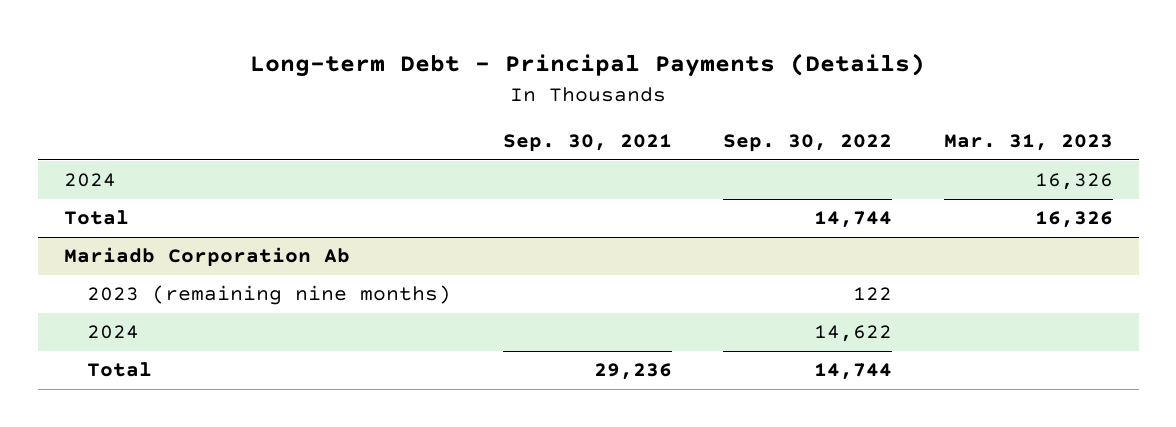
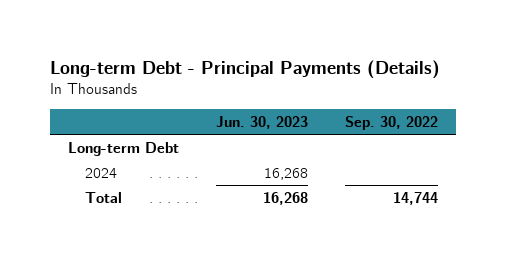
[502,134,672,153] Sep. 30, 2021 -> none
[943,134,1113,152] Mar. 31, 2023 -> none
none -> [215,115,308,129] Jun. 30, 2023
none -> [68,141,180,156] Long-term Debt
[63,247,350,268] Mariadb Corporation Ab -> none
[87,285,452,306] 2023 (remaining nine months) -> none
[87,325,140,340] 2024 -> none
[87,362,153,378] Total -> none

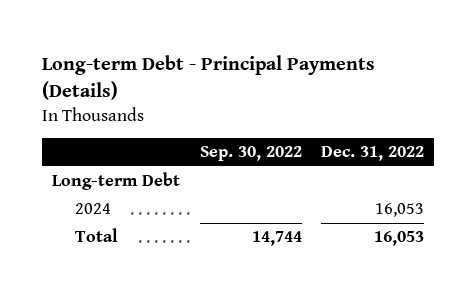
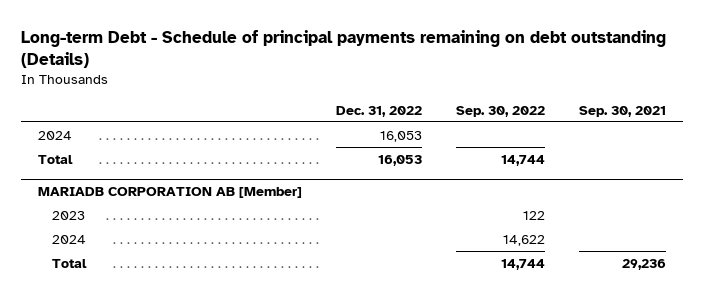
[42,54,376,100] Long-term Debt - Principal Payments (Details) -> [20,29,666,68] Long-term Debt - Schedule of principal payments remaining on debt outstanding (Details)
none -> [579,105,667,117] Sep. 30, 2021
[52,172,181,191] Long-term Debt -> none
none -> [37,186,302,198] MARIADB CORPORATION AB [Member]
none -> [51,210,85,220] 2023
none -> [51,234,86,244] 2024
none -> [51,258,87,268] Total

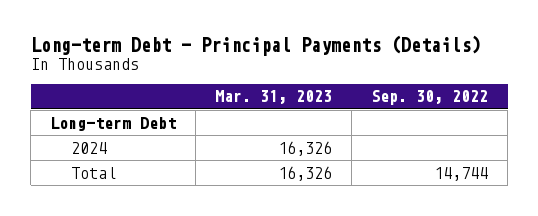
[20,29,666,68] Long-term Debt - Schedule of principal payments remaining on debt outstanding (Details) -> [30,34,481,56] Long-term Debt - Principal Payments (Details)
[335,105,422,117] Dec. 31, 2022 -> none
[579,105,667,117] Sep. 30, 2021 -> none
none -> [215,90,333,105] Mar. 31, 2023
none -> [50,116,177,131] Long-term Debt
[37,186,302,198] MARIADB CORPORATION AB [Member] -> none
[51,210,85,220] 2023 -> none
[51,234,86,244] 2024 -> none
[51,258,87,268] Total -> none

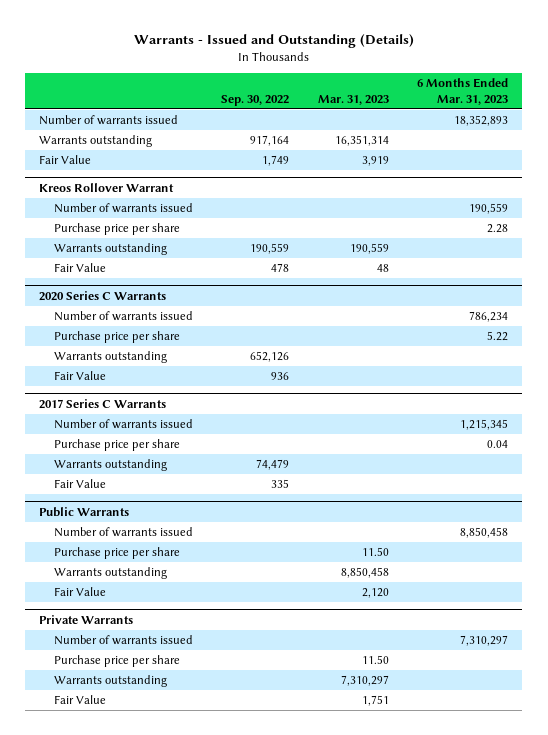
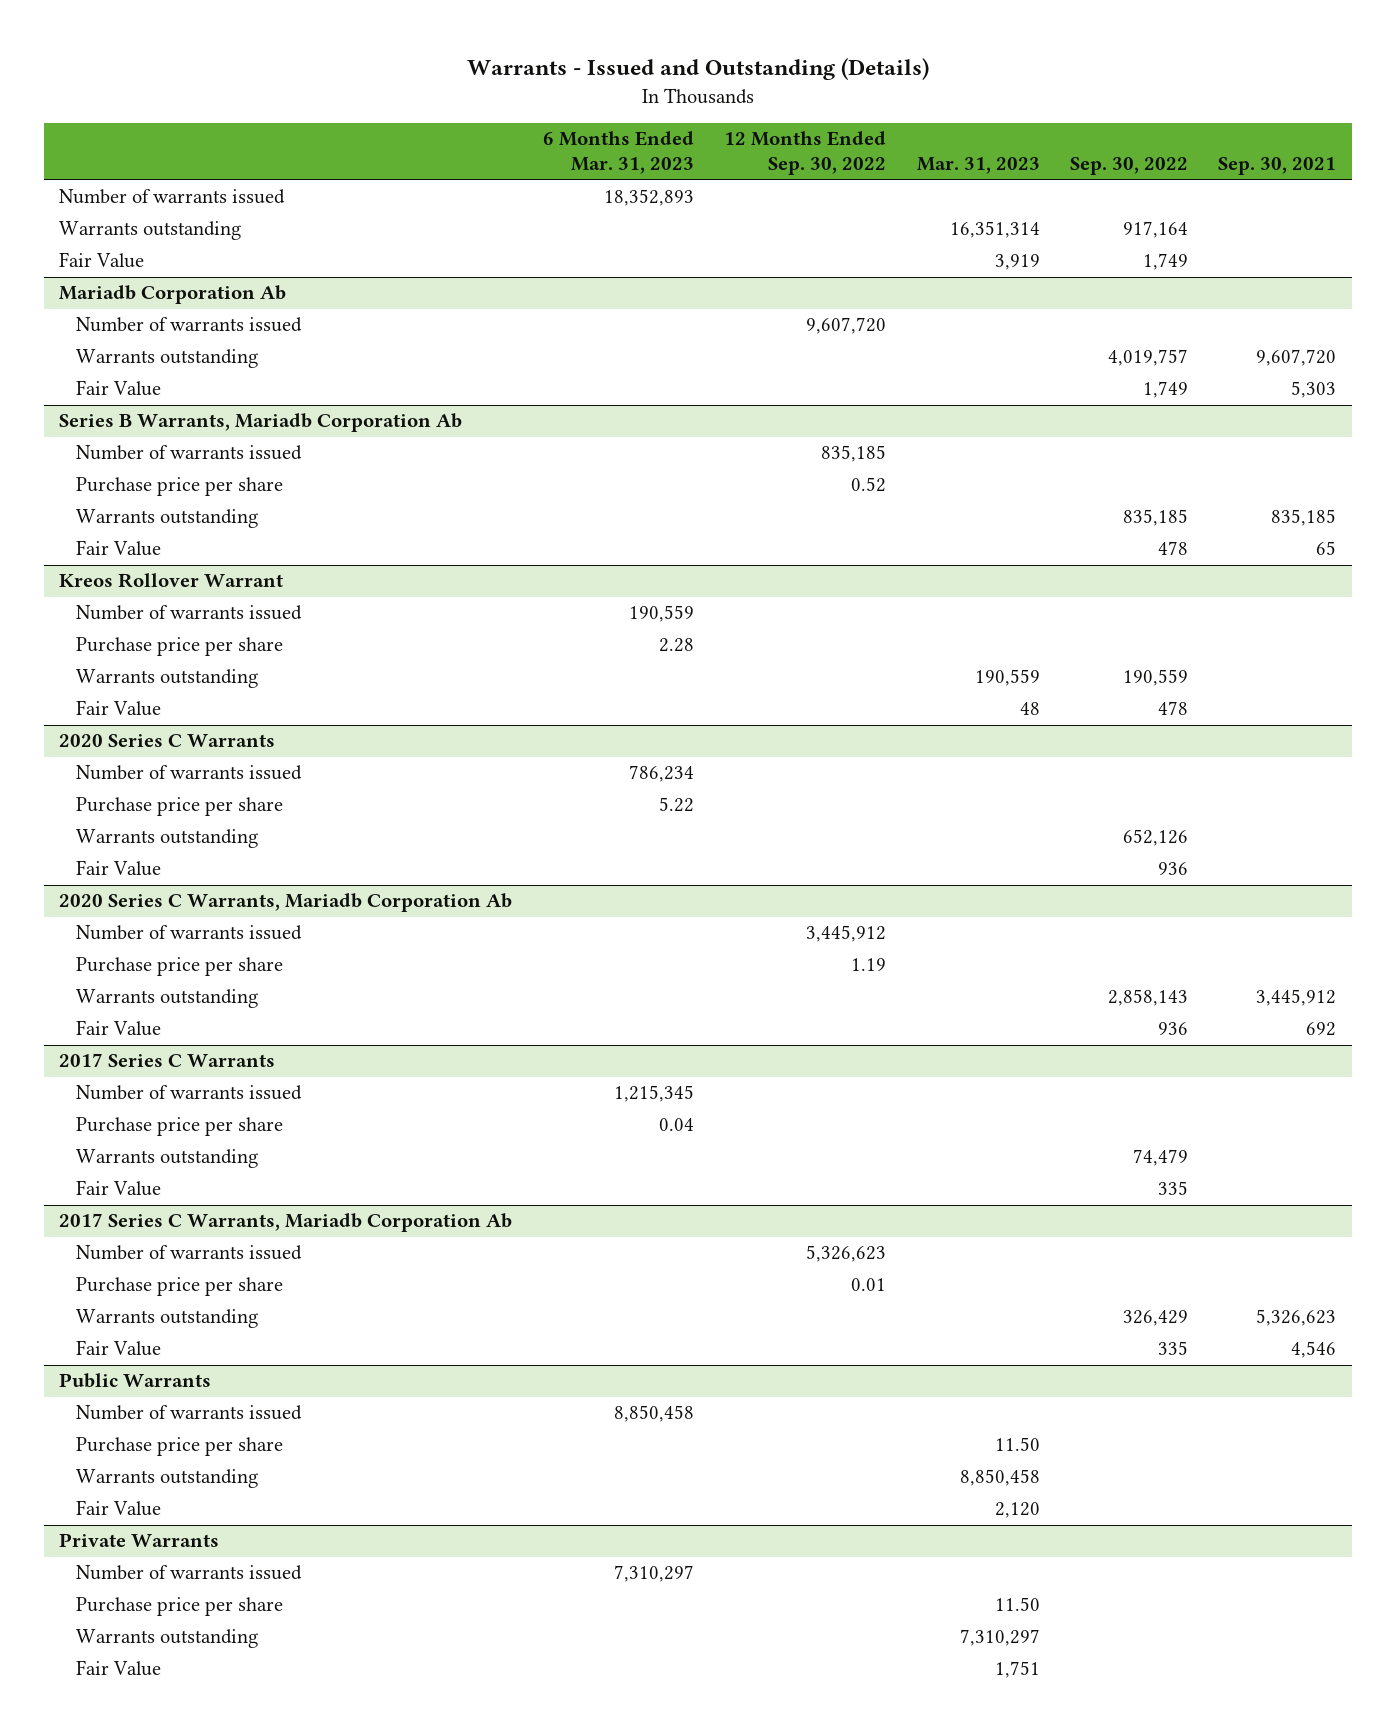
none -> [724,131,887,176] 12 Months Ended Sep. 30, 2022
none -> [1218,157,1337,176] Sep. 30, 2021
none -> [59,285,287,305] Mariadb Corporation Ab
none -> [75,317,302,333] Number of warrants issued
none -> [75,349,258,369] Warrants outstanding
none -> [75,380,161,397] Fair Value
none -> [59,413,463,433] Series B Warrants, Mariadb Corporation Ab
none -> [75,445,302,461] Number of warrants issued
none -> [75,477,283,497] Purchase price per share
none -> [75,509,258,529] Warrants outstanding
none -> [75,540,161,557] Fair Value
none -> [59,893,513,913] 2020 Series C Warrants, Mariadb Corporation Ab
none -> [75,925,302,941] Number of warrants issued
none -> [75,957,283,977] Purchase price per share
none -> [75,989,258,1009] Warrants outstanding
none -> [75,1020,161,1037] Fair Value
none -> [59,1213,513,1233] 2017 Series C Warrants, Mariadb Corporation Ab
none -> [75,1245,302,1261] Number of warrants issued
none -> [75,1277,283,1297] Purchase price per share
none -> [75,1309,258,1329] Warrants outstanding
none -> [75,1340,161,1357] Fair Value

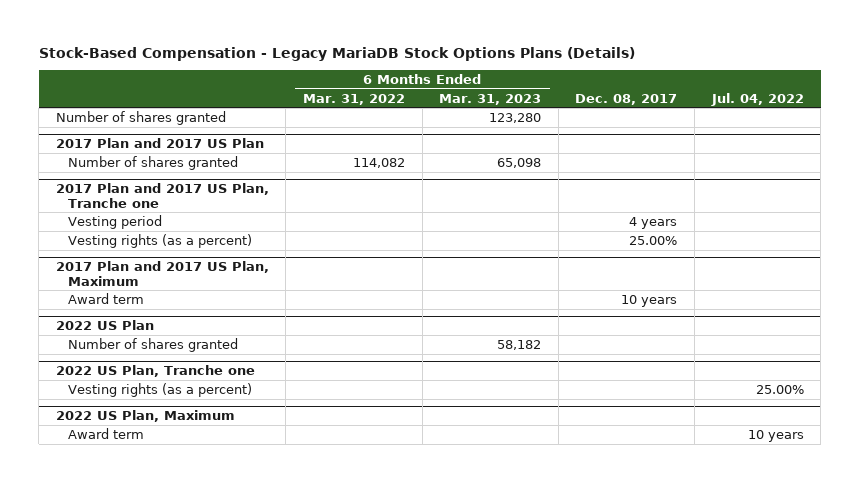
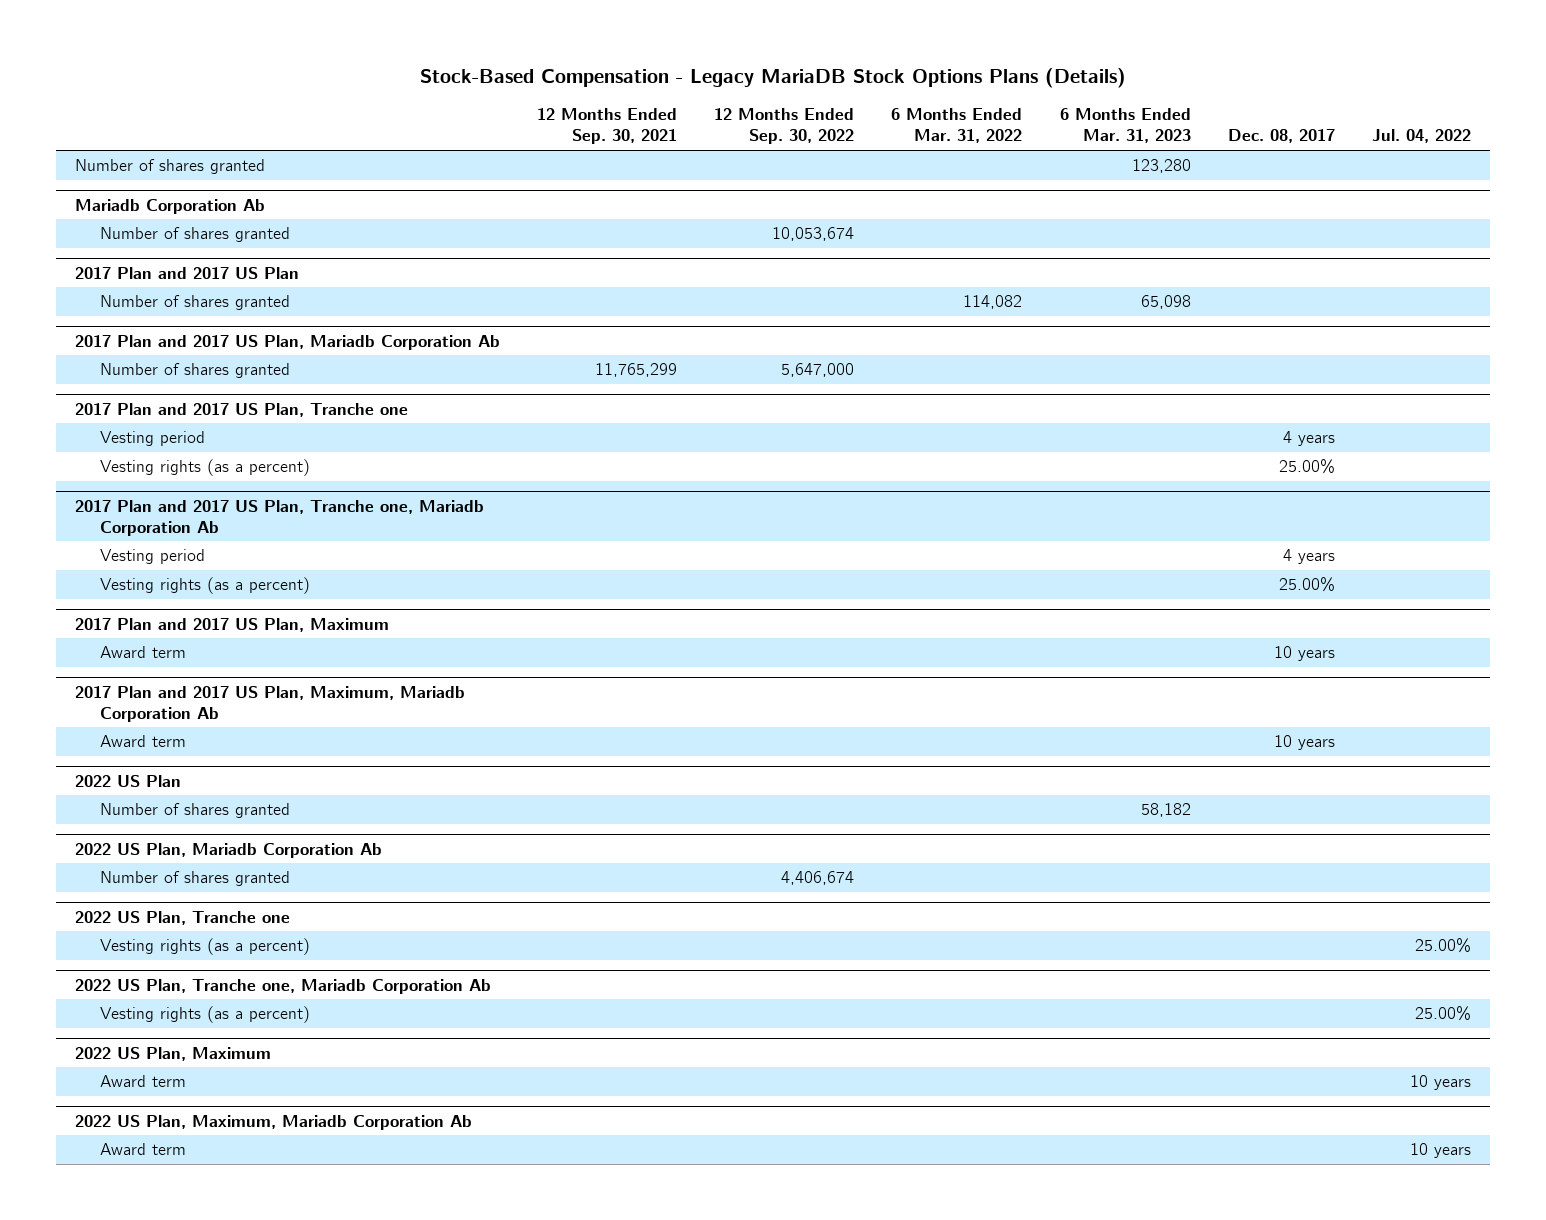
none -> [537,108,678,145] 12 Months Ended Sep. 30, 2021
none -> [714,108,855,145] 12 Months Ended Sep. 30, 2022
none -> [74,198,265,214] Mariadb Corporation Ab
none -> [100,227,291,243] Number of shares granted
none -> [74,334,500,350] 2017 Plan and 2017 US Plan, Mariadb Corporation Ab
none -> [100,363,291,379] Number of shares granted
none -> [74,499,484,536] 2017 Plan and 2017 US Plan, Tranche one, Mariadb Corporation Ab
none -> [100,549,206,565] Vesting period
none -> [100,577,311,595] Vesting rights (as a percent)
none -> [74,685,465,722] 2017 Plan and 2017 US Plan, Maximum, Mariadb Corporation Ab
none -> [100,735,187,748] Award term
none -> [74,842,382,858] 2022 US Plan, Mariadb Corporation Ab
none -> [100,871,291,887] Number of shares granted
none -> [74,978,491,994] 2022 US Plan, Tranche one, Mariadb Corporation Ab
none -> [100,1006,311,1024] Vesting rights (as a percent)
none -> [74,1114,472,1130] 2022 US Plan, Maximum, Mariadb Corporation Ab
none -> [100,1143,187,1156] Award term

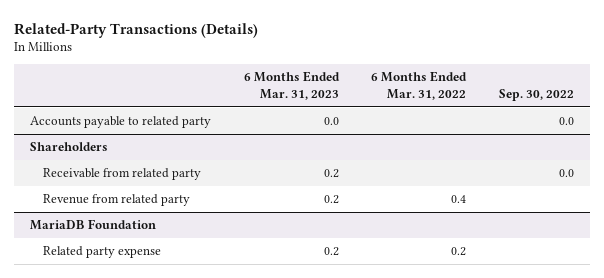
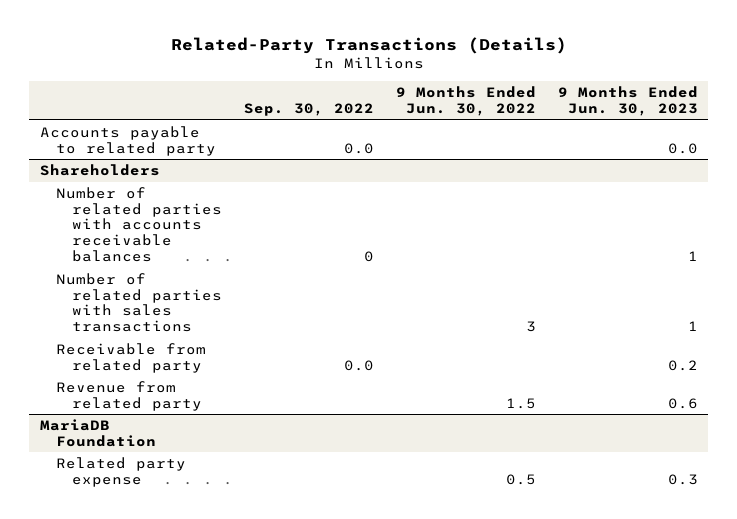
[243,71,340,100] 6 Months Ended Mar. 31, 2023 -> none
[371,71,468,100] 6 Months Ended Mar. 31, 2022 -> none
none -> [395,86,536,117] 9 Months Ended Jun. 30, 2022
none -> [557,86,698,117] 9 Months Ended Jun. 30, 2023
none -> [56,187,223,262] Number of related parties with accounts receivable balances
none -> [56,273,223,333] Number of related parties with sales transactions

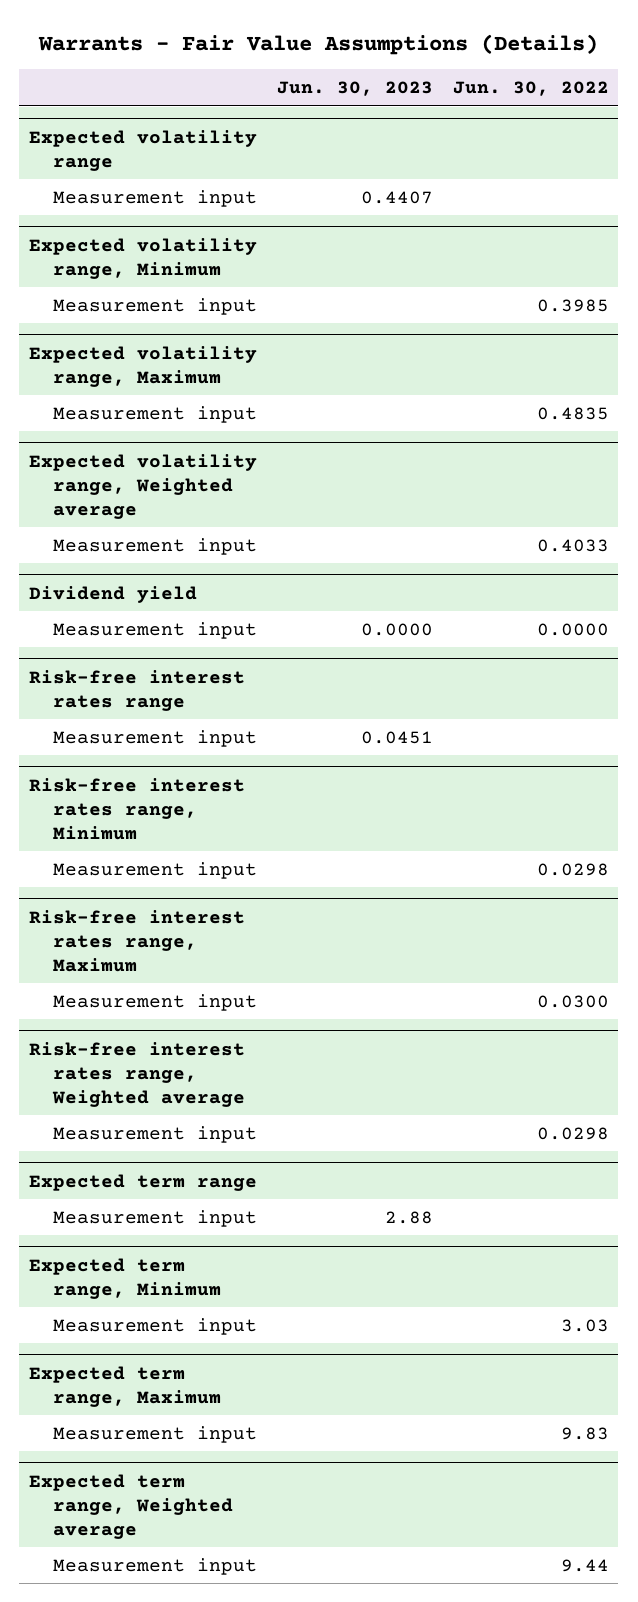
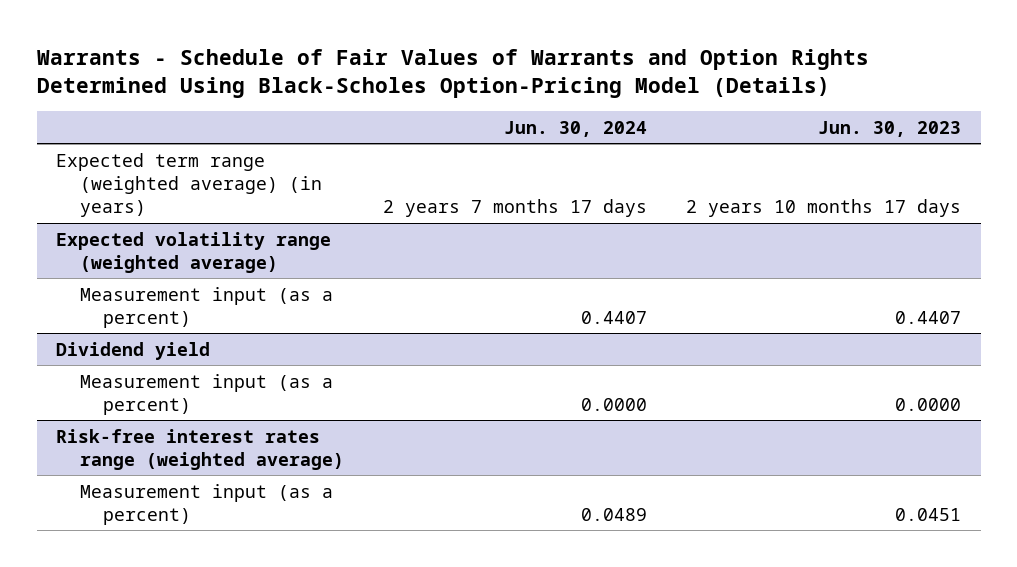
[37,33,598,55] Warrants - Fair Value Assumptions (Details) -> [36,48,869,98] Warrants - Schedule of Fair Values of Warrants and Option Rights Determined Using Black-Scholes Option-Pricing Model (Details)
[452,81,609,97] Jun. 30, 2022 -> none
none -> [503,120,647,137] Jun. 30, 2024
[29,237,258,279] Expected volatility range, Minimum -> none
[52,297,257,315] Measurement input -> none
[29,345,258,387] Expected volatility range, Maximum -> none
[52,405,257,423] Measurement input -> none
[29,453,258,519] Expected volatility range, Weighted average -> none
[52,537,257,555] Measurement input -> none
none -> [56,152,322,217] Expected term range (weighted average) (in years)
[29,129,258,171] Expected volatility range -> [56,231,332,273] Expected volatility range (weighted average)
[52,189,257,207] Measurement input -> [79,286,333,328] Measurement input (as a percent)
[29,777,246,840] Risk-free interest rates range, Minimum -> none
[52,861,257,879] Measurement input -> none
[29,909,246,972] Risk-free interest rates range, Maximum -> none
[52,993,257,1011] Measurement input -> none
[29,1041,246,1107] Risk-free interest rates range, Weighted average -> none
[52,1125,257,1143] Measurement input -> none
[29,1173,258,1191] Expected term range -> none
[52,1209,257,1227] Measurement input -> none
[29,1257,221,1299] Expected term range, Minimum -> none
[52,1317,257,1335] Measurement input -> none
[29,1365,221,1407] Expected term range, Maximum -> none
[52,1425,257,1443] Measurement input -> none
[29,1473,233,1539] Expected term range, Weighted average -> none
[52,1557,257,1575] Measurement input -> none
[52,621,257,639] Measurement input -> [79,373,333,415] Measurement input (as a percent)
[29,669,246,711] Risk-free interest rates range -> [56,428,344,470] Risk-free interest rates range (weighted average)
[52,729,257,747] Measurement input -> [79,483,333,525] Measurement input (as a percent)

